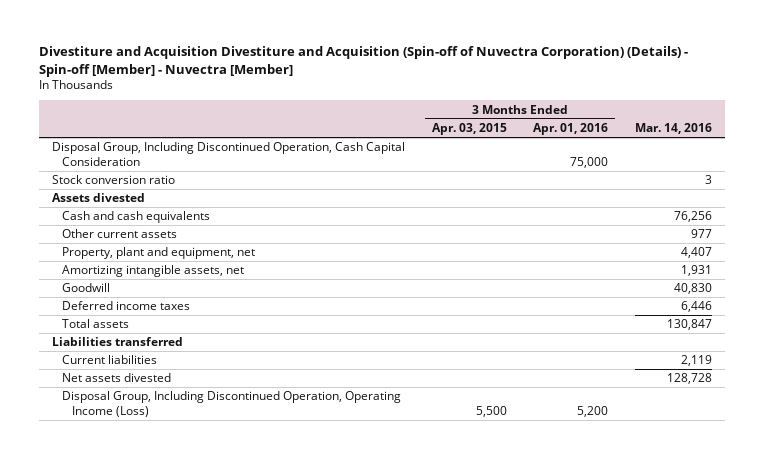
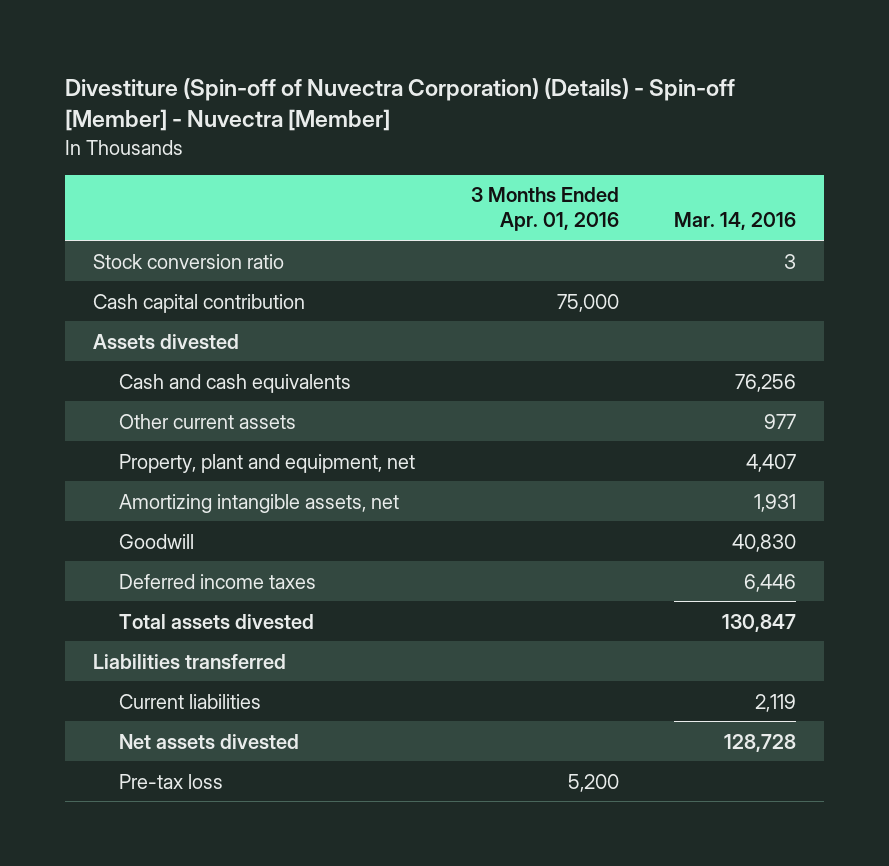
[38,46,688,77] Divestiture and Acquisition Divestiture and Acquisition (Spin-off of Nuvectra Corporation) (Details) - Spin-off [Member] - Nuvectra [Member] -> [65,78,736,132] Divestiture (Spin-off of Nuvectra Corporation) (Details) - Spin-off [Member] - Nuvectra [Member]
[431,122,507,135] Apr. 03, 2015 -> none
[52,142,406,166] Disposal Group, Including Discontinued Operation, Cash Capital Consideration -> none
none -> [92,293,305,313] Cash capital contribution
[61,319,129,329] Total assets -> [118,613,314,629] Total assets divested
[61,391,401,417] Disposal Group, Including Discontinued Operation, Operating Income (Loss) -> [118,773,223,789] Pre-tax loss

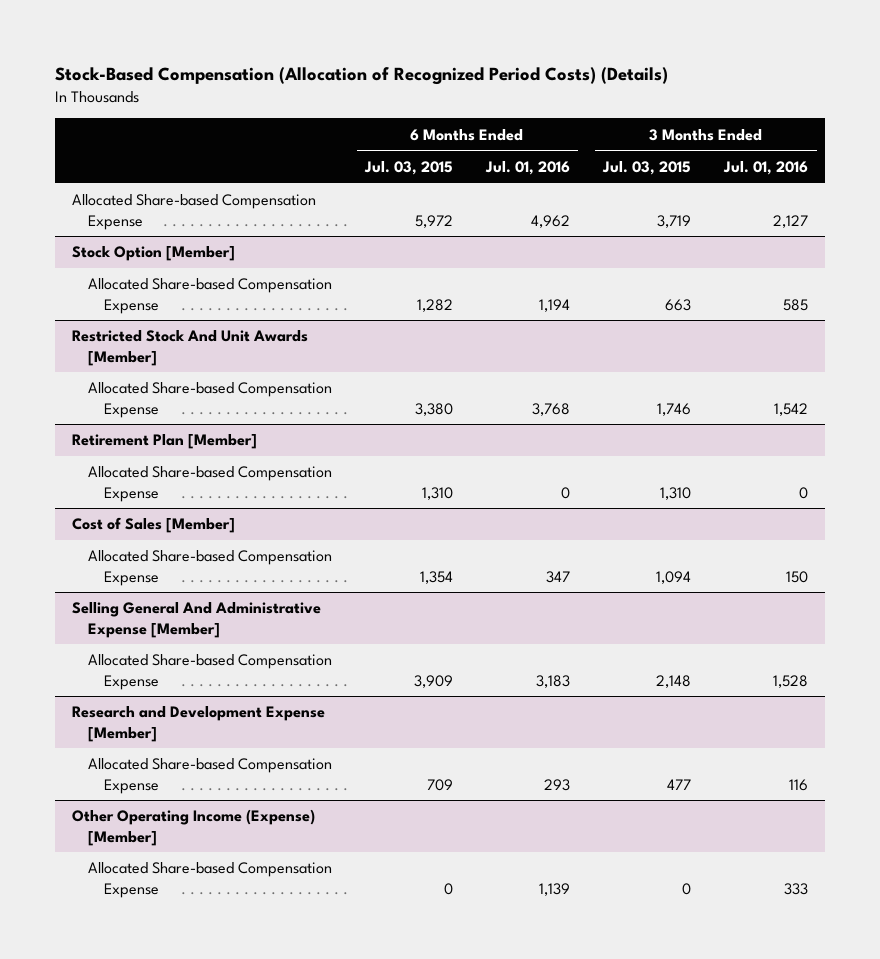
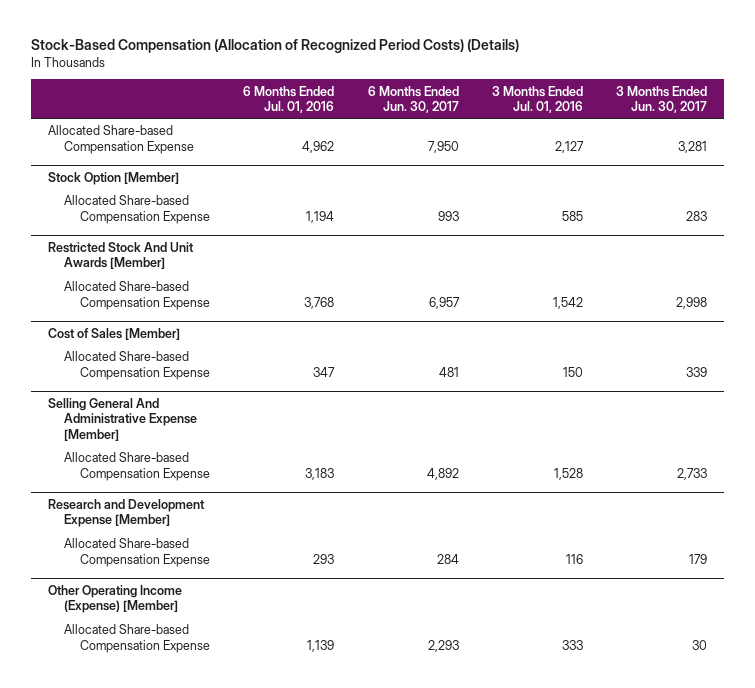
[363,160,453,175] Jul. 03, 2015 -> none
[602,160,692,175] Jul. 03, 2015 -> none
none -> [367,85,459,114] 6 Months Ended Jun. 30, 2017
none -> [616,85,708,114] 3 Months Ended Jun. 30, 2017
[71,434,257,450] Retirement Plan [Member] -> none
[87,466,332,502] Allocated Share-based Compensation Expense -> none

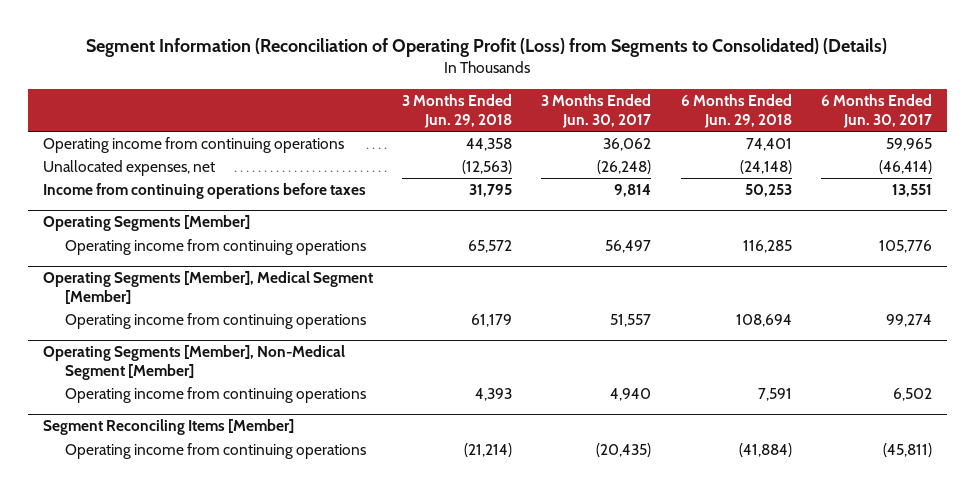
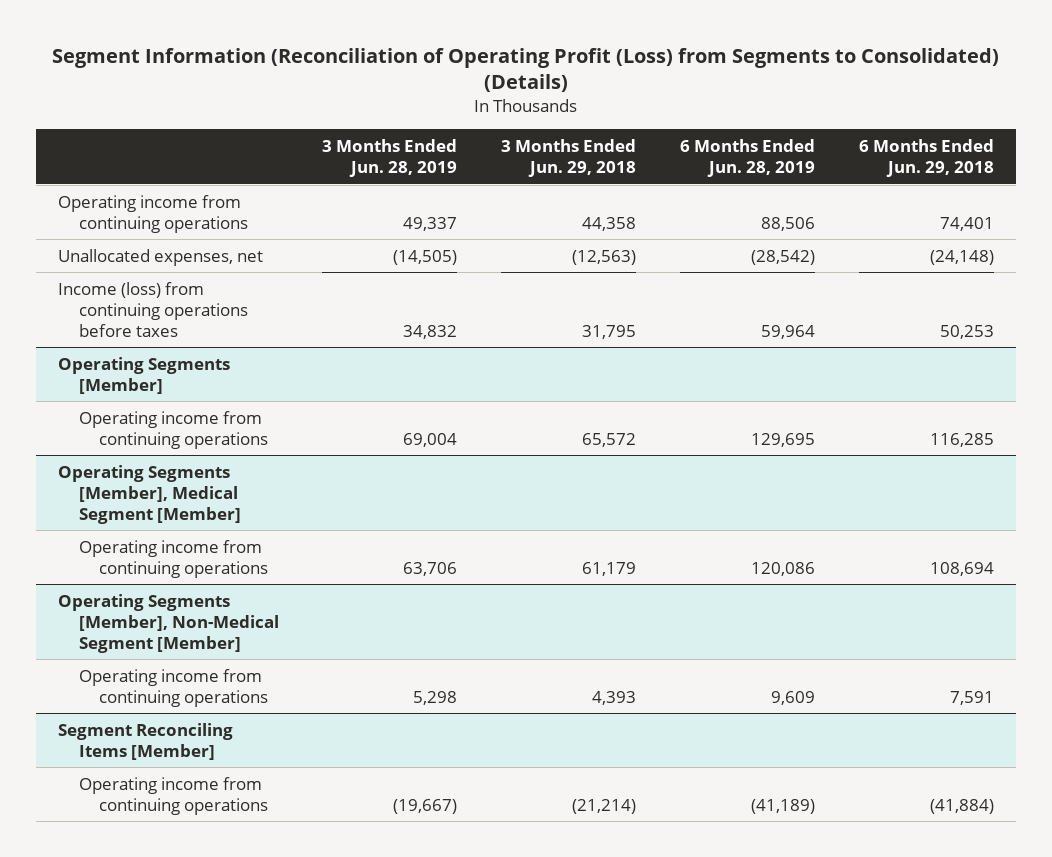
[541,94,652,128] 3 Months Ended Jun. 30, 2017 -> none
[821,94,933,128] 6 Months Ended Jun. 30, 2017 -> none
none -> [322,139,458,178] 3 Months Ended Jun. 28, 2019
none -> [680,139,816,178] 6 Months Ended Jun. 28, 2019
[42,183,366,200] Income from continuing operations before taxes -> [57,281,248,337] Income (loss) from continuing operations before taxes

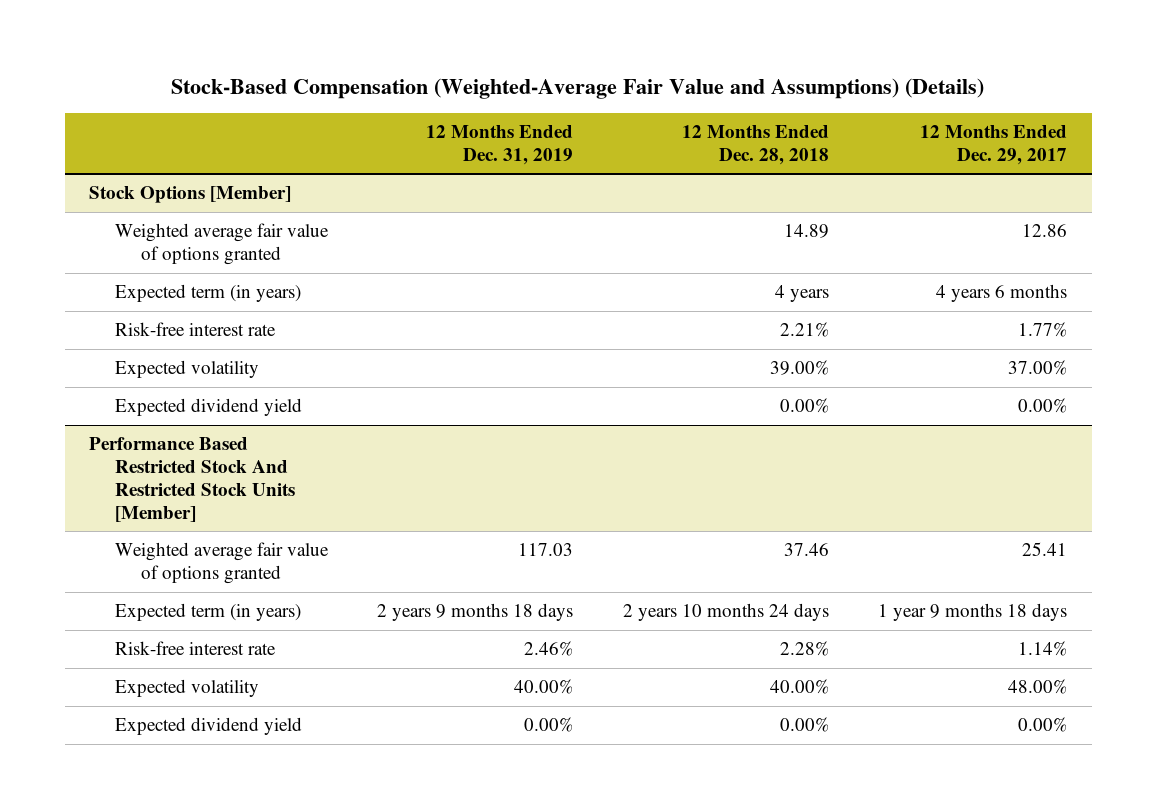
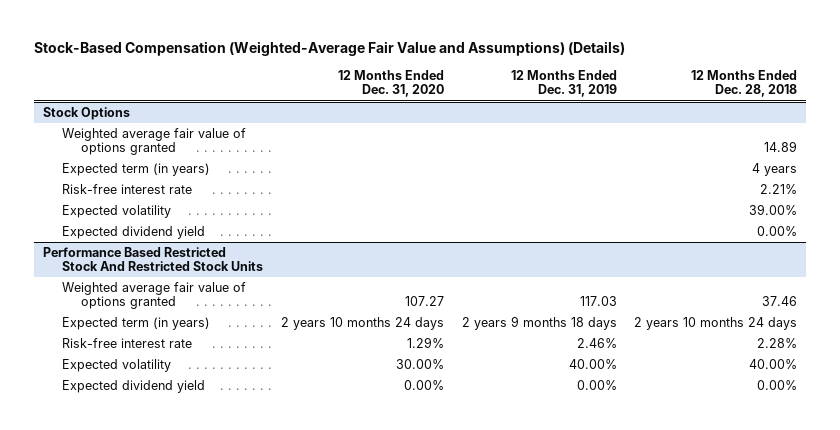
[920,125,1068,165] 12 Months Ended Dec. 29, 2017 -> none
none -> [337,70,444,98] 12 Months Ended Dec. 31, 2020
[89,186,292,204] Stock Options [Member] -> [42,107,130,121] Stock Options
[89,437,296,522] Performance Based Restricted Stock And Restricted Stock Units [Member] -> [42,247,263,272] Performance Based Restricted Stock And Restricted Stock Units

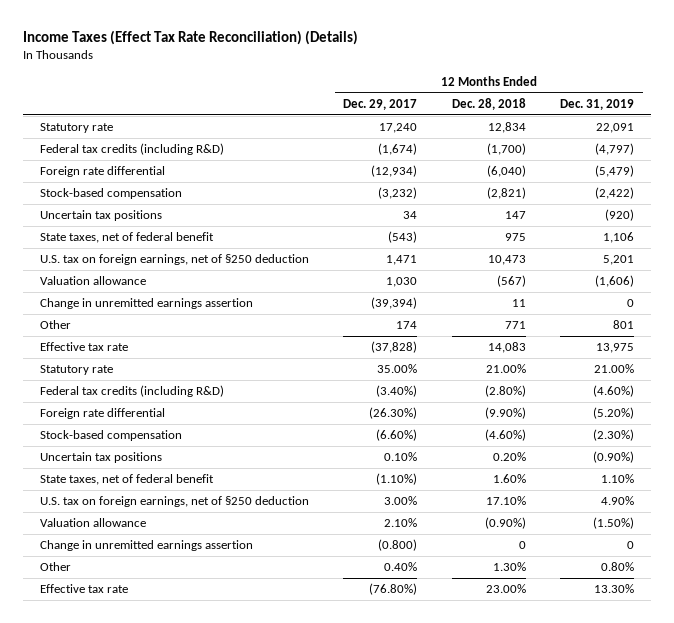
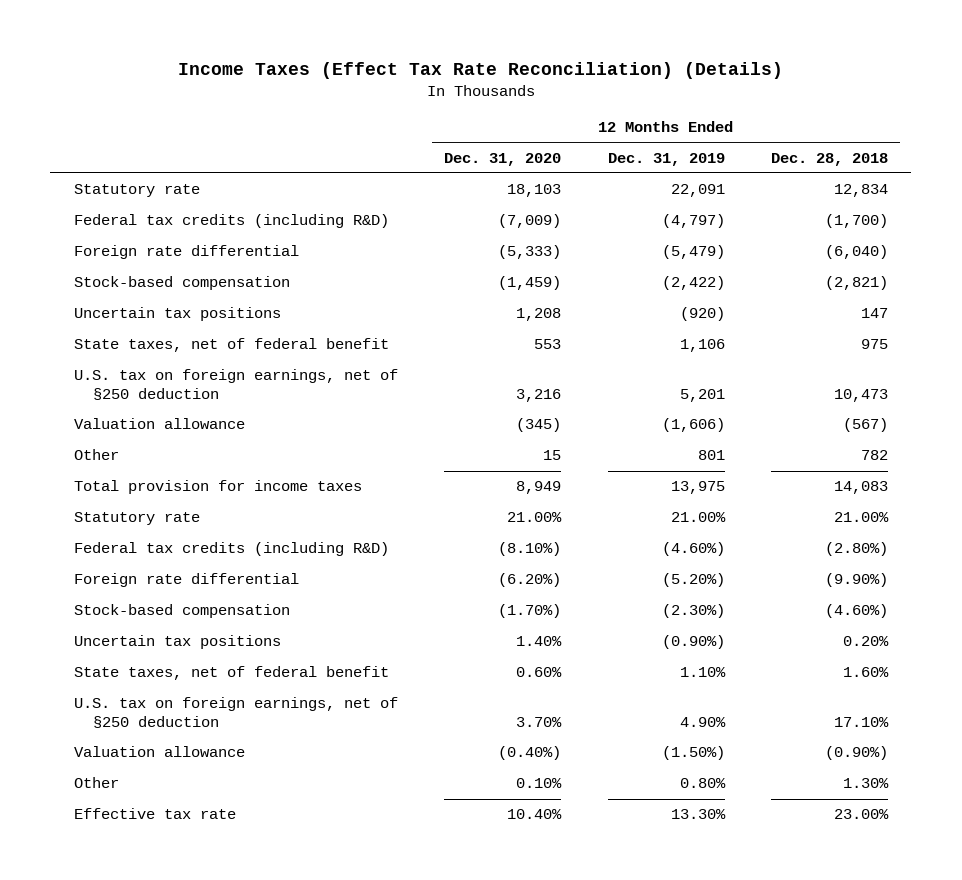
[343,98,418,110] Dec. 29, 2017 -> none
none -> [444,152,562,166] Dec. 31, 2020
[39,297,253,309] Change in unremitted earnings assertion -> none
[504,320,526,329] 771 -> [861,450,889,461] 782
[39,341,128,351] Effective tax rate -> [73,480,362,495] Total provision for income taxes
[39,539,253,551] Change in unremitted earnings assertion -> none

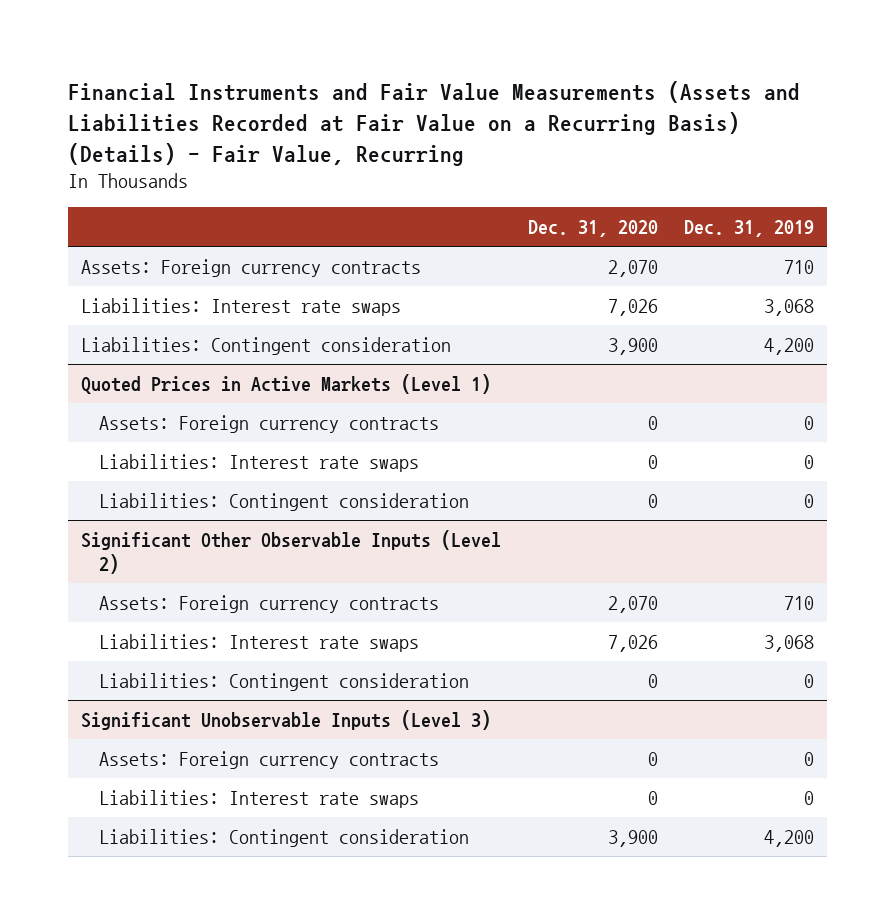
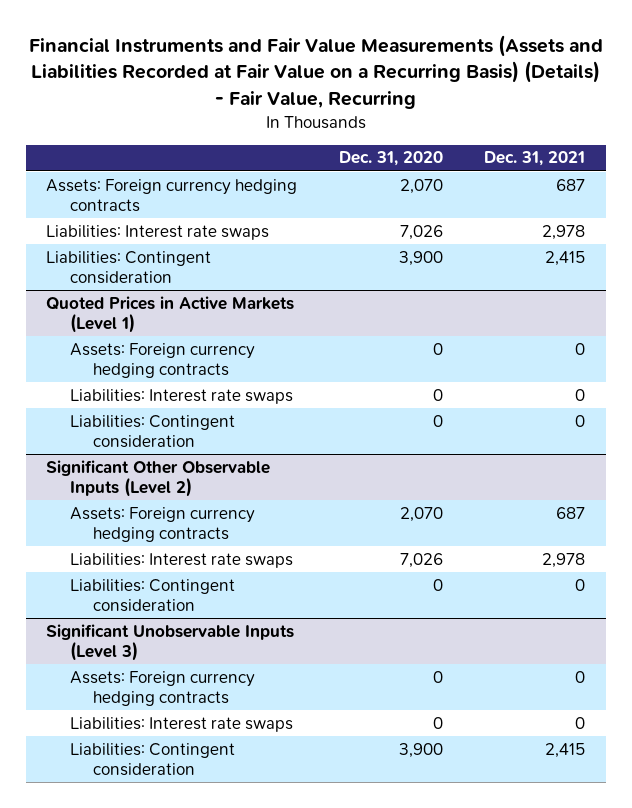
[683,220,814,238] Dec. 31, 2019 -> none
none -> [484,151,586,167] Dec. 31, 2021
[81,258,422,277] Assets: Foreign currency contracts -> [46,178,298,212] Assets: Foreign currency hedging contracts
[99,414,440,433] Assets: Foreign currency contracts -> [69,342,255,378] Assets: Foreign currency hedging contracts
[99,594,440,613] Assets: Foreign currency contracts -> [69,506,255,542] Assets: Foreign currency hedging contracts
[99,750,440,769] Assets: Foreign currency contracts -> [69,670,255,706] Assets: Foreign currency hedging contracts

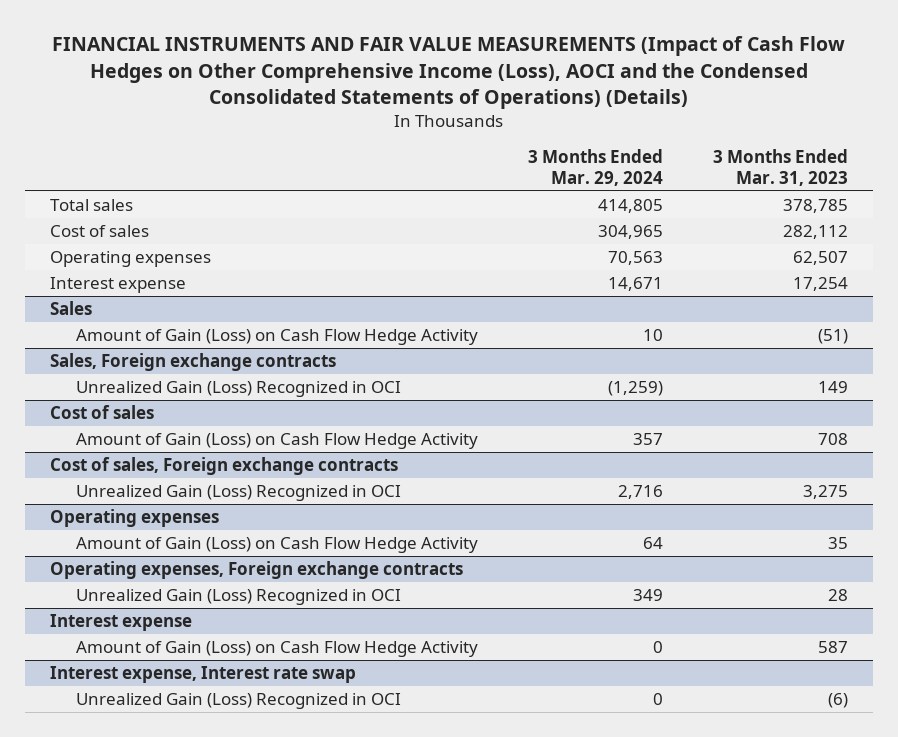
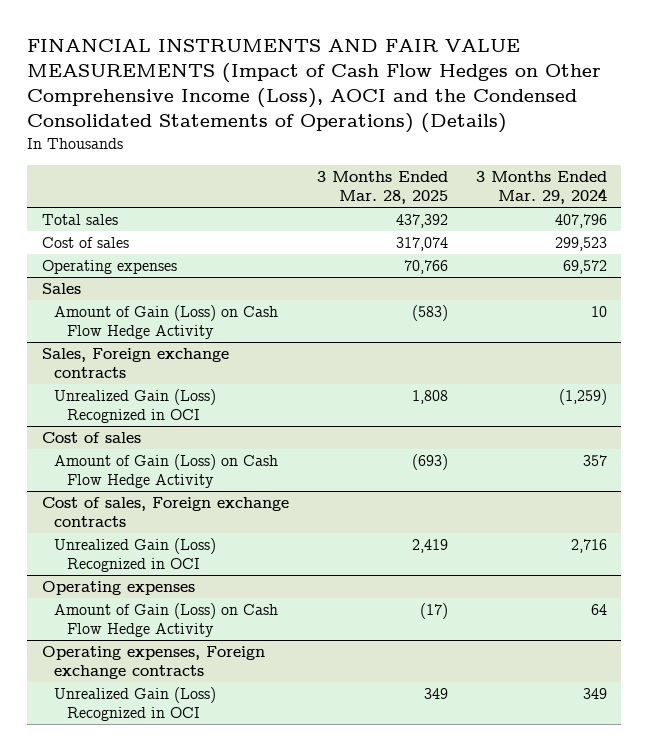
[713,149,849,186] 3 Months Ended Mar. 31, 2023 -> none
none -> [316,171,448,205] 3 Months Ended Mar. 28, 2025
[49,277,186,294] Interest expense -> none
[597,199,663,214] 414,805 -> [555,214,608,229] 407,796
[597,225,663,240] 304,965 -> [555,237,608,252] 299,523
[607,251,663,266] 70,563 -> [563,260,608,275] 69,572
[49,614,192,632] Interest expense -> none
[75,641,478,658] Amount of Gain (Loss) on Cash Flow Hedge Activity -> none
[49,666,356,684] Interest expense, Interest rate swap -> none
[75,693,401,710] Unrealized Gain (Loss) Recognized in OCI -> none

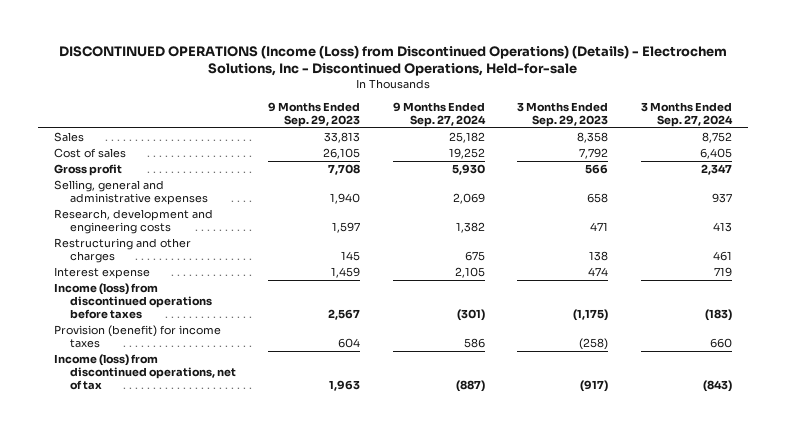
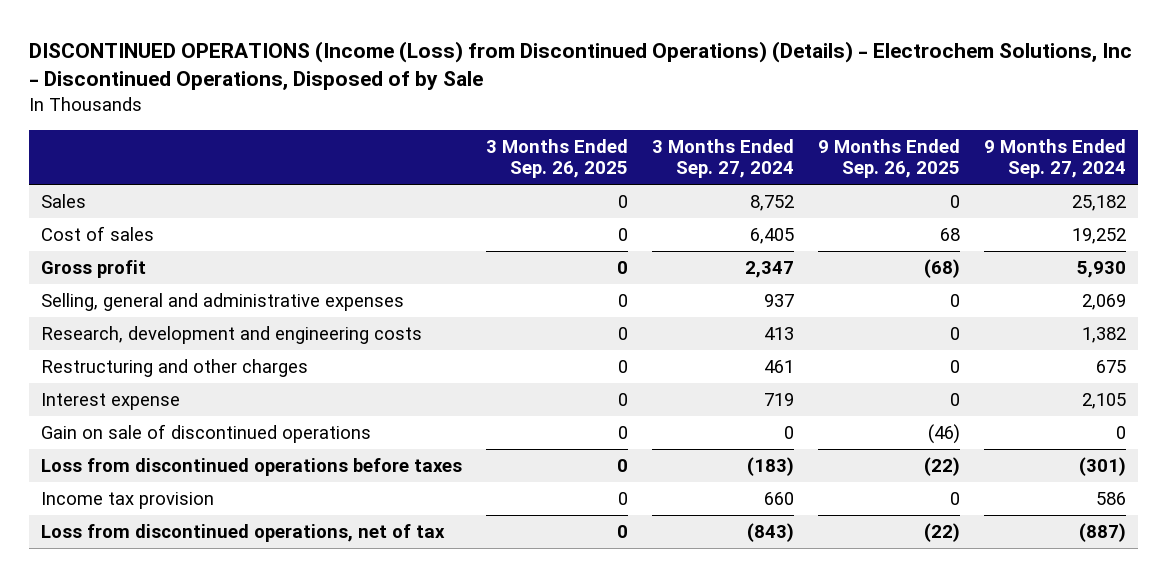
[59,44,728,76] DISCONTINUED OPERATIONS (Income (Loss) from Discontinued Operations) (Details) - Electrochem Solutions, Inc - Discontinued Operations, Held-for-sale -> [28,40,1132,91] DISCONTINUED OPERATIONS (Income (Loss) from Discontinued Operations) (Details) - Electrochem Solutions, Inc - Discontinued Operations, Disposed of by Sale
[268,102,361,127] 9 Months Ended Sep. 29, 2023 -> none
[517,102,609,127] 3 Months Ended Sep. 29, 2023 -> none
none -> [486,138,629,179] 3 Months Ended Sep. 26, 2025
none -> [818,138,961,179] 9 Months Ended Sep. 26, 2025
none -> [40,424,371,444] Gain on sale of discontinued operations
[54,282,212,319] Income (loss) from discontinued operations before taxes -> [40,458,462,477] Loss from discontinued operations before taxes
[54,324,222,348] Provision (benefit) for income taxes -> [40,492,214,510] Income tax provision
[54,353,236,390] Income (loss) from discontinued operations, net of tax -> [40,524,445,543] Loss from discontinued operations, net of tax

